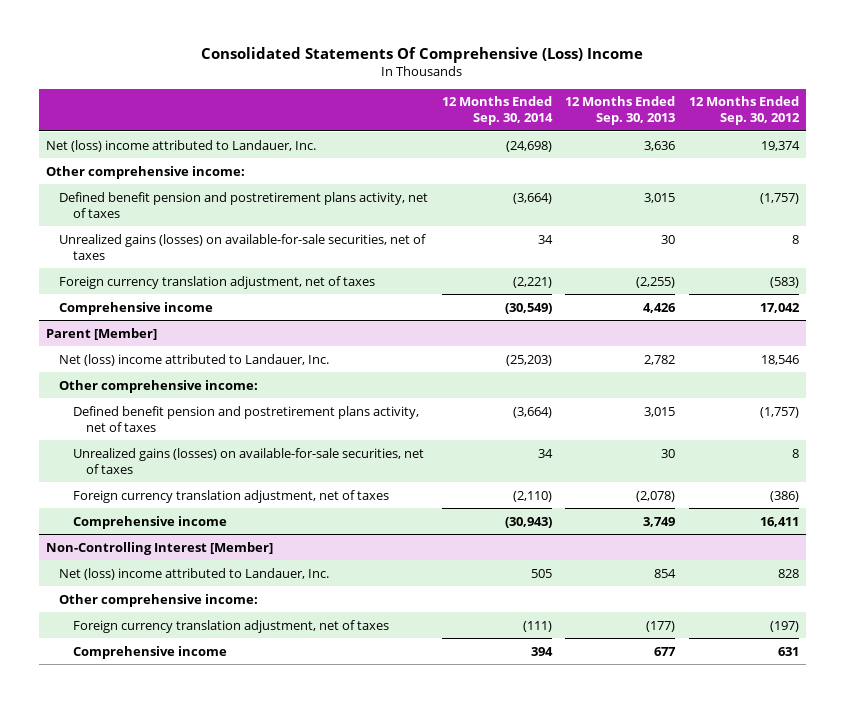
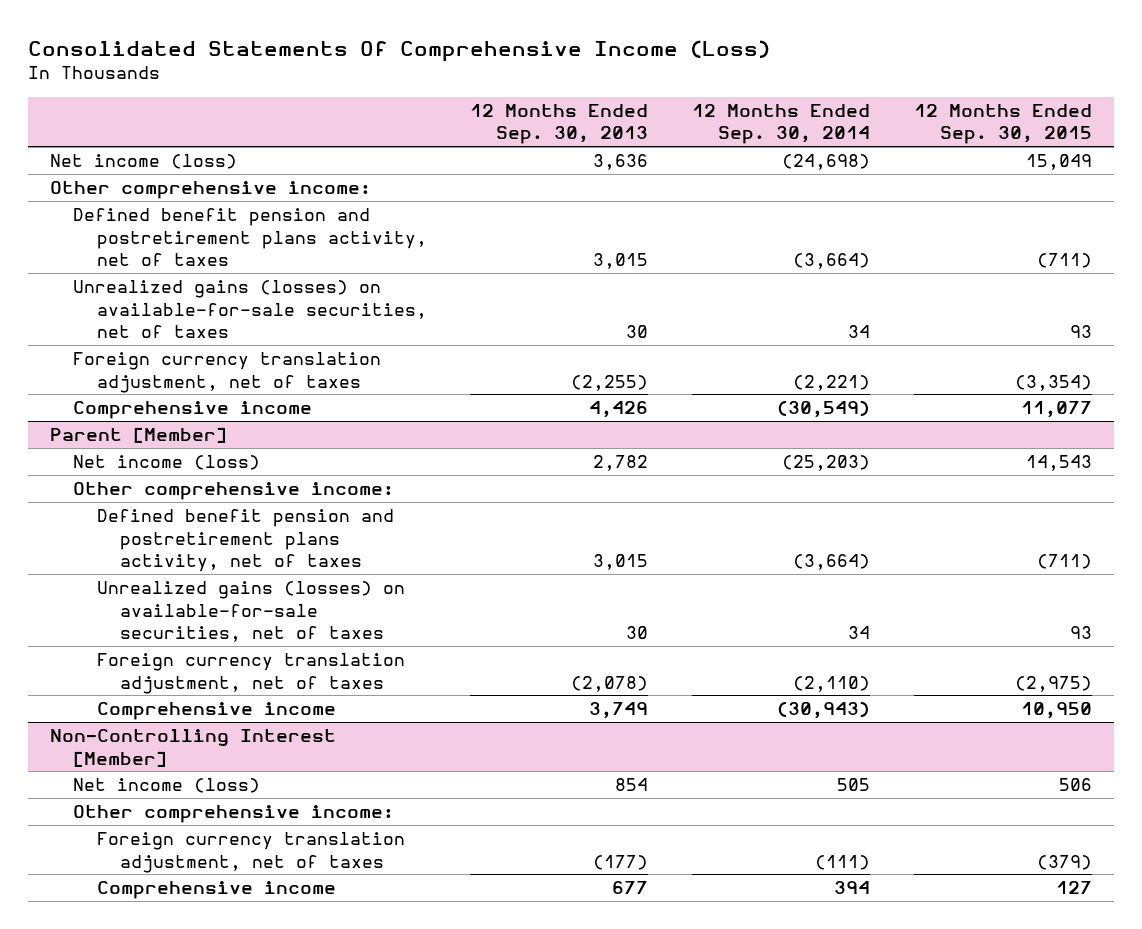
[201,46,644,63] Consolidated Statements Of Comprehensive (Loss) Income -> [28,39,771,62] Consolidated Statements Of Comprehensive Income (Loss)
[689,96,801,126] 12 Months Ended Sep. 30, 2012 -> none
none -> [914,103,1093,145] 12 Months Ended Sep. 30, 2015
[45,139,316,152] Net (loss) income attributed to Landauer, Inc. -> [50,154,238,170] Net income (loss)
[59,353,330,366] Net (loss) income attributed to Landauer, Inc. -> [73,455,261,471] Net income (loss)
[59,567,330,580] Net (loss) income attributed to Landauer, Inc. -> [73,778,261,794] Net income (loss)

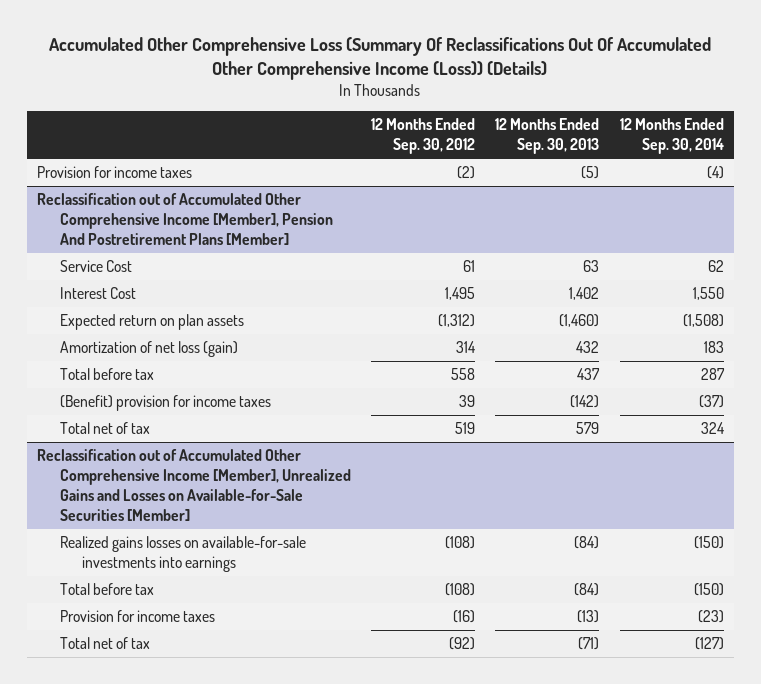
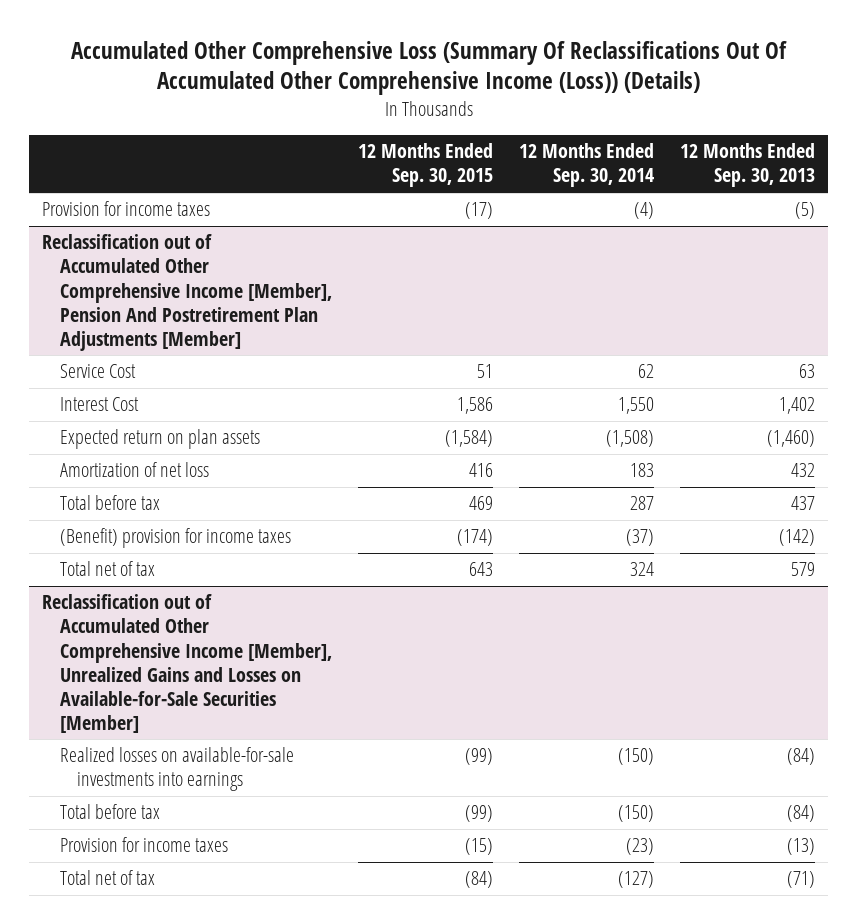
[371,118,476,155] 12 Months Ended Sep. 30, 2012 -> none
none -> [357,143,493,188] 12 Months Ended Sep. 30, 2015
[36,193,333,246] Reclassification out of Accumulated Other Comprehensive Income [Member], Pension And Postretirement Plans [Member] -> [42,234,332,351] Reclassification out of Accumulated Other Comprehensive Income [Member], Pension And Postretirement Plan Adjustments [Member]
[59,341,238,358] Amortization of net loss (gain) -> [59,462,209,478] Amortization of net loss
[59,536,306,573] Realized gains losses on available-for-sale investments into earnings -> [59,747,294,792] Realized losses on available-for-sale investments into earnings

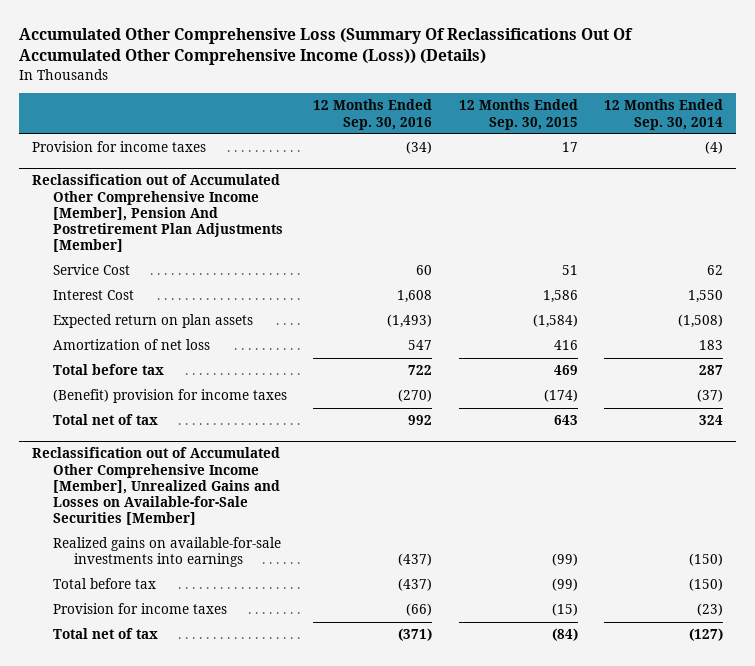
[680,143,816,188] 12 Months Ended Sep. 30, 2013 -> none
none -> [313,99,433,130] 12 Months Ended Sep. 30, 2016
[464,202,493,220] (17) -> [561,142,578,153] 17
[59,747,294,792] Realized losses on available-for-sale investments into earnings -> [53,537,282,568] Realized gains on available-for-sale investments into earnings

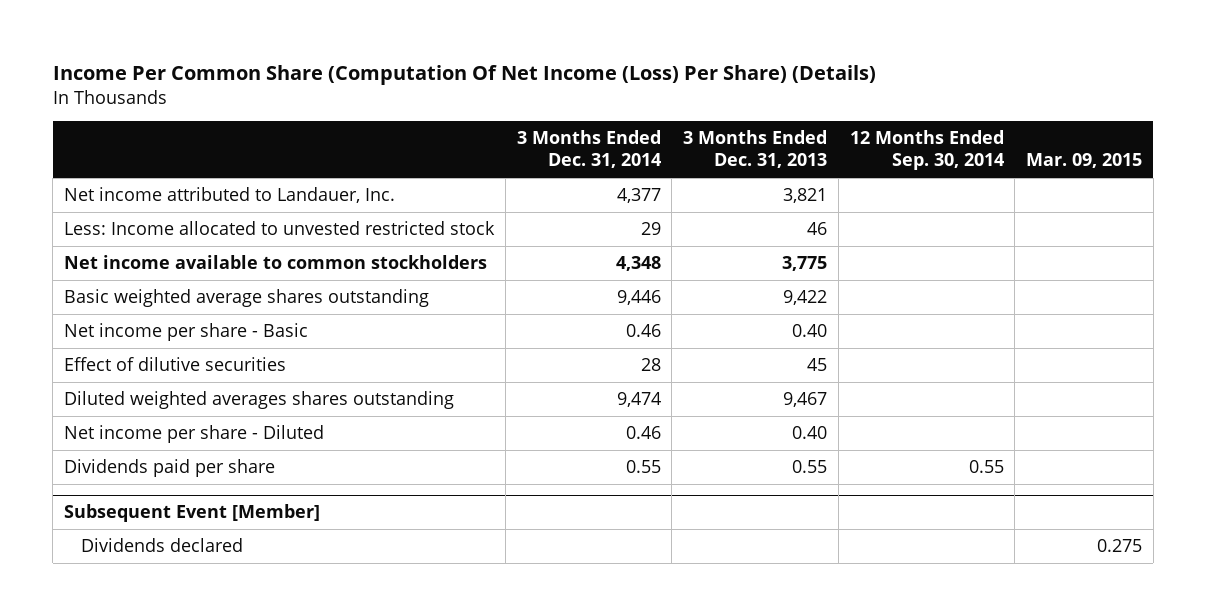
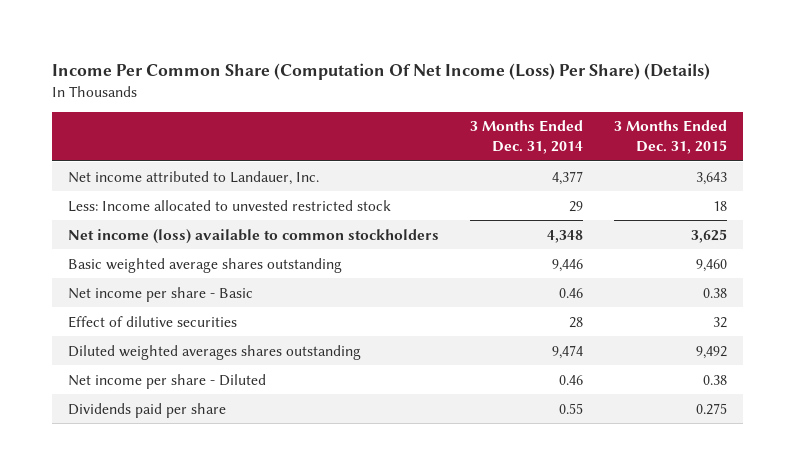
[683,130,828,169] 3 Months Ended Dec. 31, 2013 -> none
[849,130,1004,171] 12 Months Ended Sep. 30, 2014 -> none
[1026,153,1143,169] Mar. 09, 2015 -> none
none -> [613,120,727,154] 3 Months Ended Dec. 31, 2015
[64,255,488,270] Net income available to common stockholders -> [67,228,439,244] Net income (loss) available to common stockholders
[64,504,321,523] Subsequent Event [Member] -> none
[80,538,243,553] Dividends declared -> none

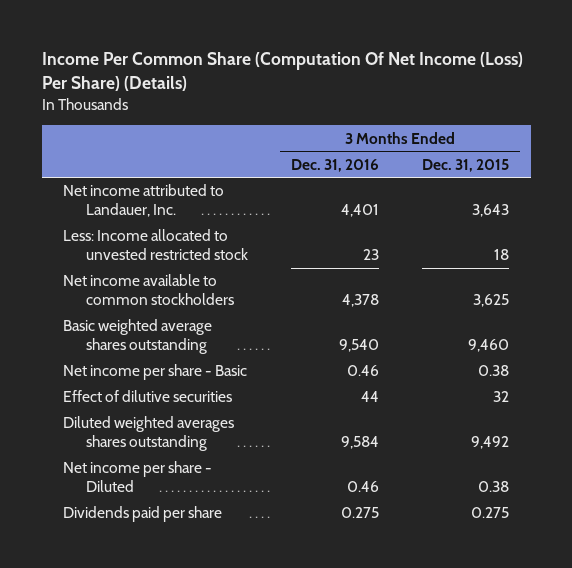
[469,120,583,154] 3 Months Ended Dec. 31, 2014 -> none
none -> [291,158,380,172] Dec. 31, 2016
[67,228,439,244] Net income (loss) available to common stockholders -> [63,274,235,306] Net income available to common stockholders

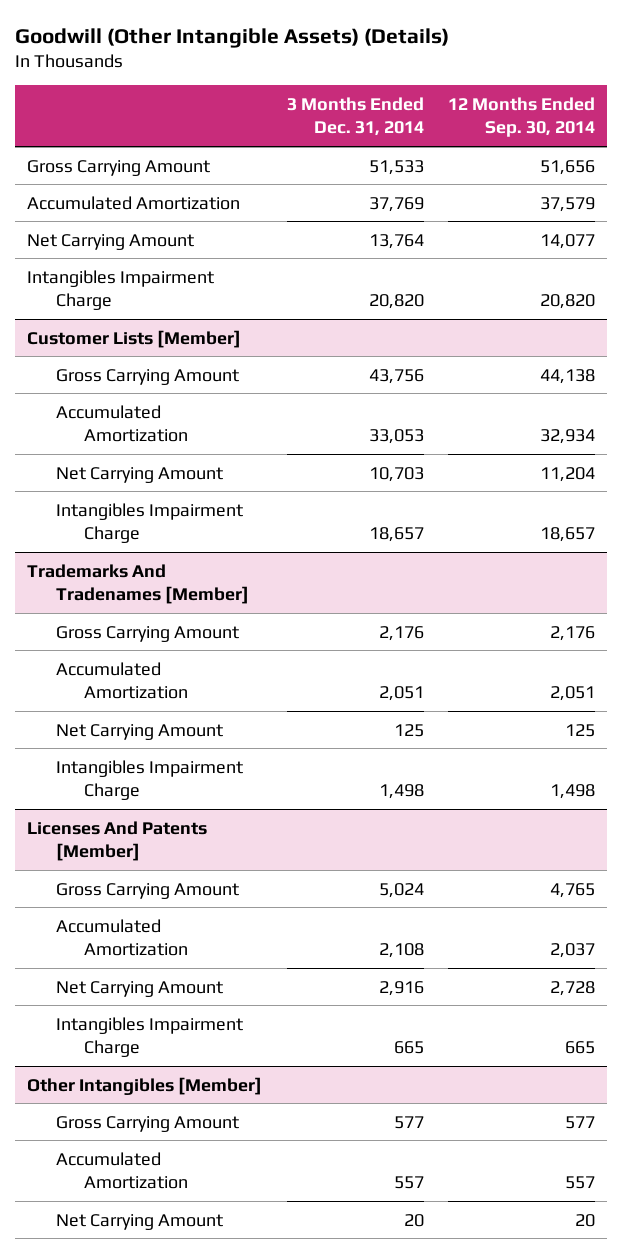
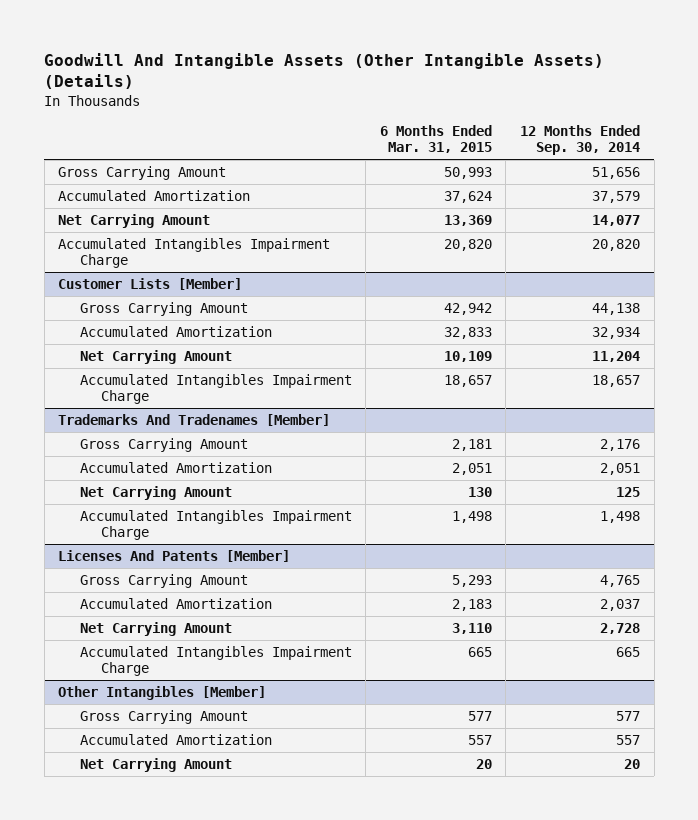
[14,27,449,48] Goodwill (Other Intangible Assets) (Details) -> [44,52,605,90] Goodwill And Intangible Assets (Other Intangible Assets) (Details)
[286,96,424,137] 3 Months Ended Dec. 31, 2014 -> none
none -> [379,125,492,154] 6 Months Ended Mar. 31, 2015
[26,269,214,311] Intangibles Impairment Charge -> [58,237,331,268] Accumulated Intangibles Impairment Charge
[55,502,243,544] Intangibles Impairment Charge -> [79,373,352,404] Accumulated Intangibles Impairment Charge
[55,759,243,801] Intangibles Impairment Charge -> [79,509,352,540] Accumulated Intangibles Impairment Charge
[55,1016,243,1058] Intangibles Impairment Charge -> [79,645,352,676] Accumulated Intangibles Impairment Charge

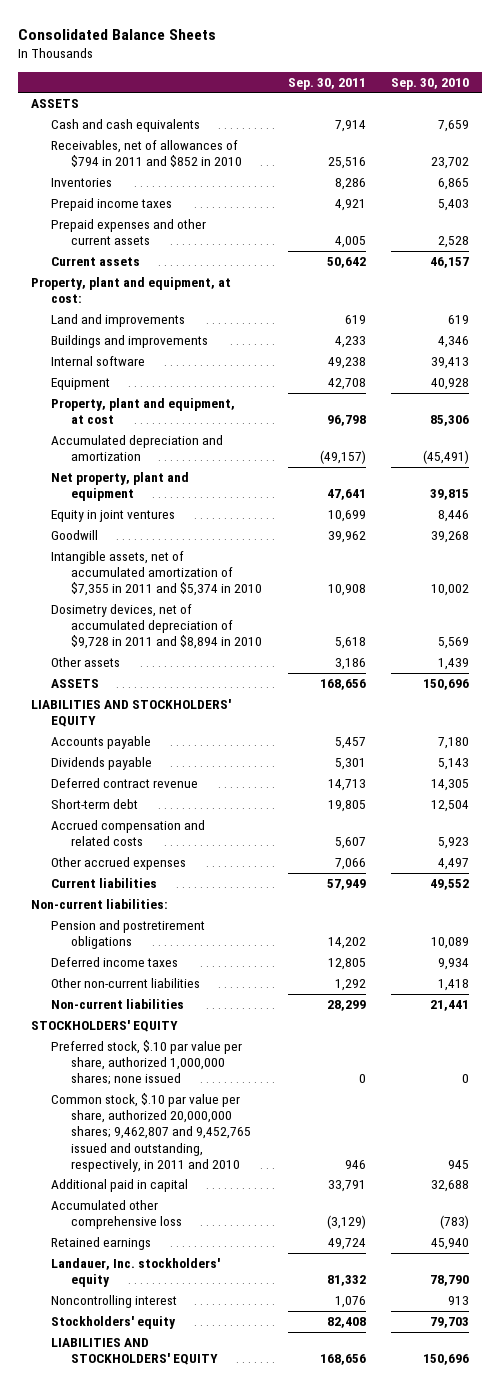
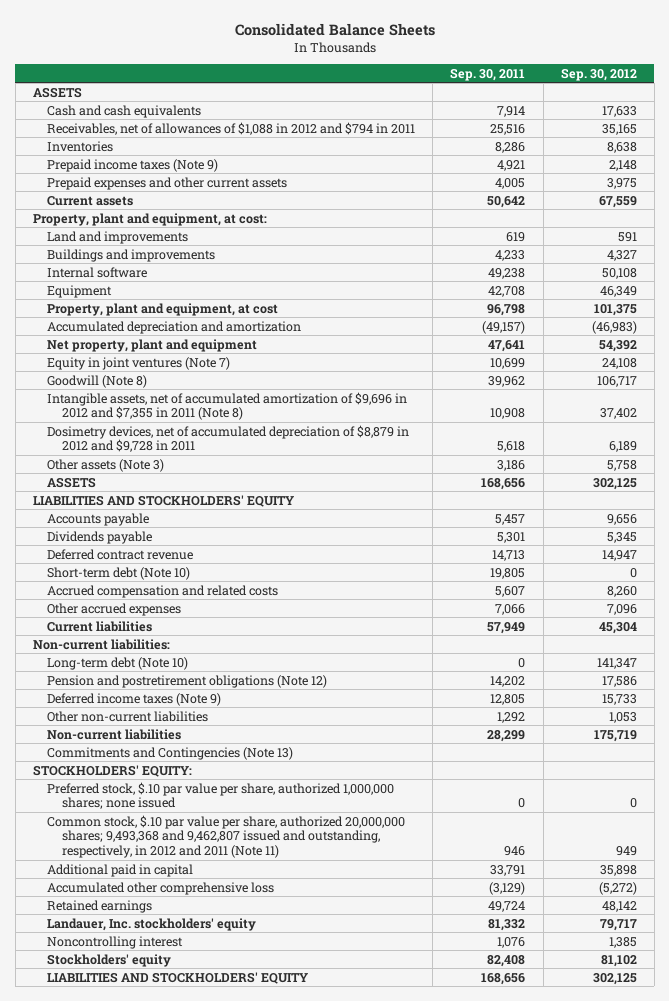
[391,77,470,90] Sep. 30, 2010 -> none
none -> [560,67,637,81] Sep. 30, 2012
[51,140,243,168] Receivables, net of allowances of $794 in 2011 and $852 in 2010 -> [47,121,416,135] Receivables, net of allowances of $1,088 in 2012 and $794 in 2011
[51,198,173,212] Prepaid income taxes -> [47,158,219,172] Prepaid income taxes (Note 9)
[51,510,176,523] Equity in joint ventures -> [47,356,231,370] Equity in joint ventures (Note 7)
[51,530,99,541] Goodwill -> [47,374,148,388] Goodwill (Note 8)
[51,551,263,597] Intangible assets, net of accumulated amortization of $7,355 in 2011 and $5,374 in 2010 -> [47,391,408,421] Intangible assets, net of accumulated amortization of $9,696 in 2012 and $7,355 in 2011 (Note 8)
[51,604,263,650] Dosimetry devices, net of accumulated depreciation of $9,728 in 2011 and $8,894 in 2010 -> [47,424,410,453] Dosimetry devices, net of accumulated depreciation of $8,879 in 2012 and $9,728 in 2011
[51,657,121,668] Other assets -> [47,458,165,472] Other assets (Note 3)
[51,799,139,810] Short-term debt -> [47,566,191,580] Short-term debt (Note 10)
none -> [47,656,189,670] Long-term debt (Note 10)
[51,920,206,950] Pension and postretirement obligations -> [47,674,328,688] Pension and postretirement obligations (Note 12)
[51,957,179,968] Deferred income taxes -> [47,692,222,706] Deferred income taxes (Note 9)
none -> [47,746,294,760] Commitments and Contingencies (Note 13)
[31,1020,179,1033] STOCKHOLDERS' EQUITY -> [32,764,192,777] STOCKHOLDERS' EQUITY:
[51,1093,252,1172] Common stock, $.10 par value per share, authorized 20,000,000 shares; 9,462,807 and 9,452,765 issued and outstanding, respectively, in 2011 and 2010 -> [47,814,406,858] Common stock, $.10 par value per share, authorized 20,000,000 shares; 9,493,368 and 9,462,807 issued and outstanding, respectively, in 2012 and 2011 (Note 11)

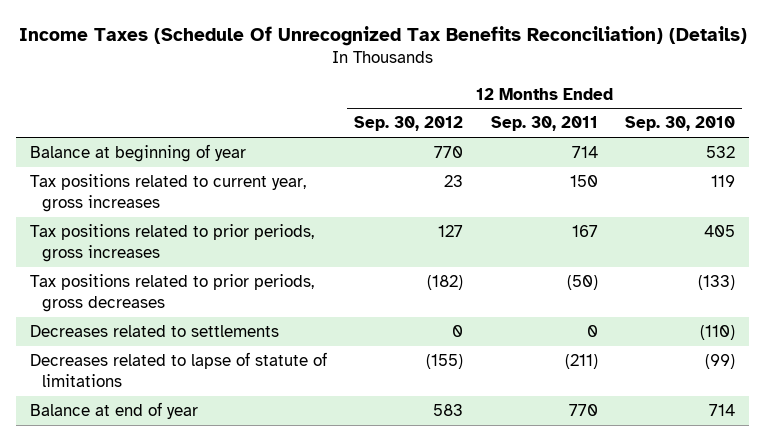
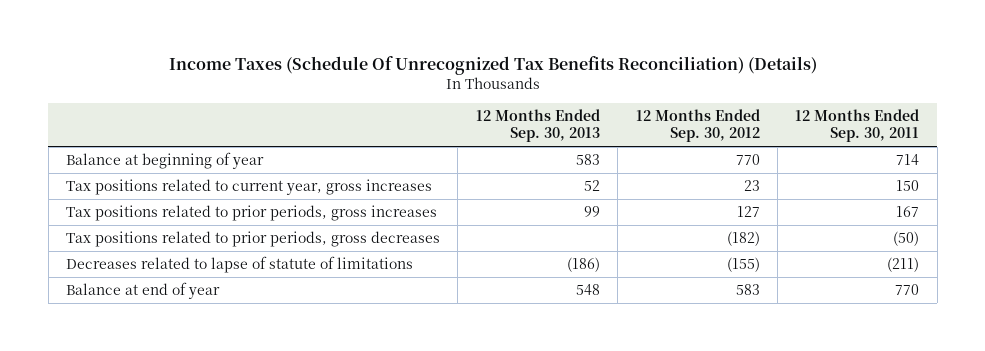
[625,116,736,132] Sep. 30, 2010 -> none
none -> [475,109,600,143] 12 Months Ended Sep. 30, 2013
[29,324,279,337] Decreases related to settlements -> none

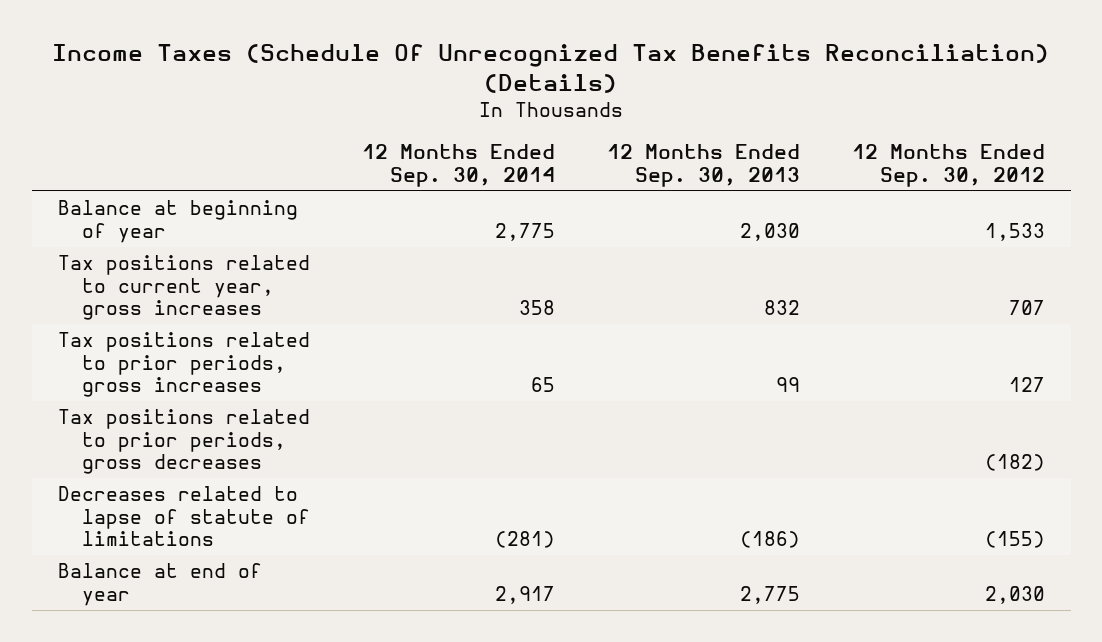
[795,109,920,143] 12 Months Ended Sep. 30, 2011 -> none
none -> [362,144,556,187] 12 Months Ended Sep. 30, 2014
[575,153,600,165] 583 -> [740,222,801,241] 2,030
[735,153,760,165] 770 -> [984,222,1045,241] 1,533
[583,179,600,191] 52 -> [764,300,801,316] 832
[743,179,760,191] 23 -> [1008,300,1045,316] 707
[575,283,600,295] 548 -> [740,585,801,604] 2,775
[735,283,760,295] 583 -> [984,585,1045,604] 2,030

